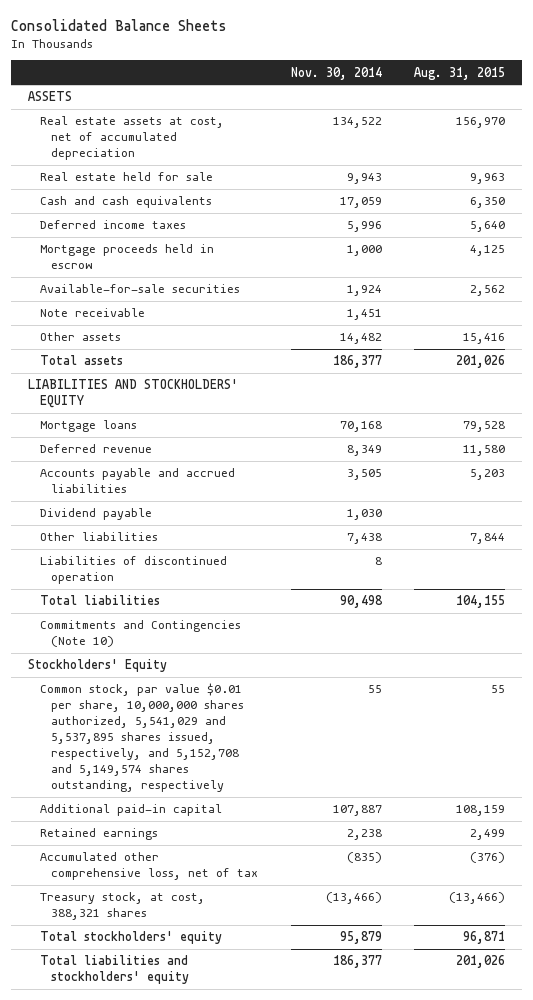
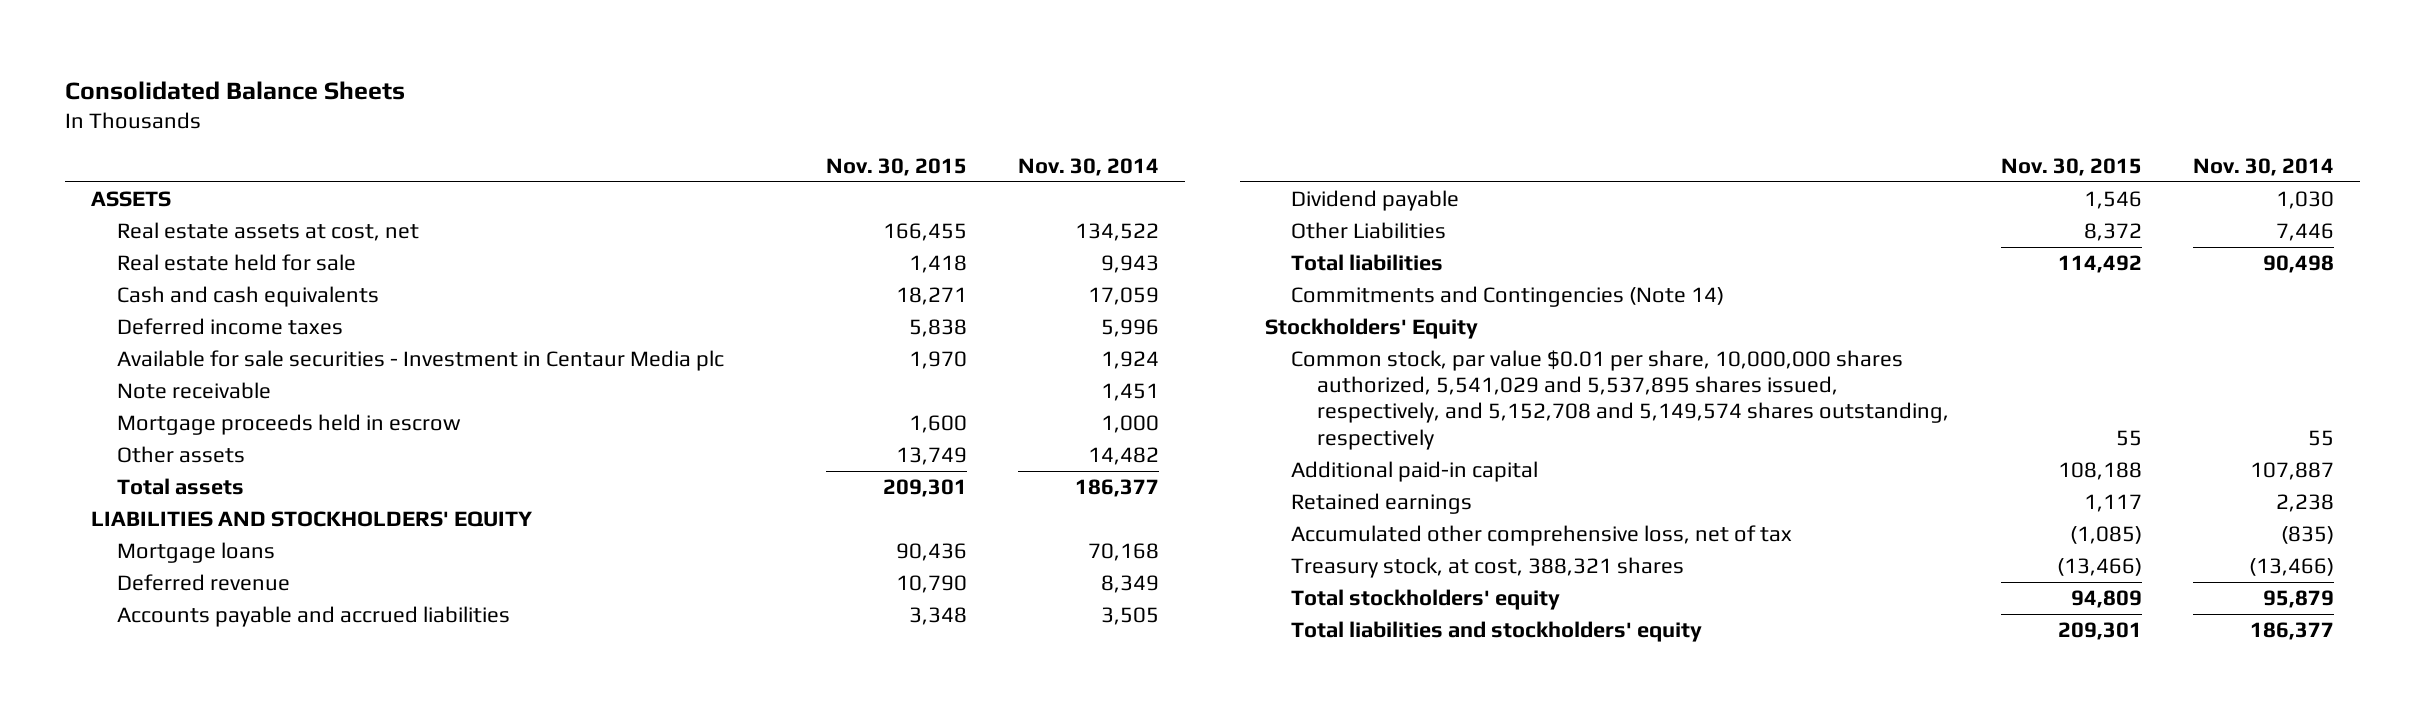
[414,66,506,80] Aug. 31, 2015 -> none
none -> [825,157,967,176] Nov. 30, 2015
[39,116,224,161] Real estate assets at cost, net of accumulated depreciation -> [116,221,419,241] Real estate assets at cost, net
[39,284,240,294] Available-for-sale securities -> [116,349,724,371] Available for sale securities - Investment in Centaur Media plc
[39,244,214,270] Mortgage proceeds held in escrow -> [116,413,461,435] Mortgage proceeds held in escrow
[39,556,227,585] Liabilities of discontinued operation -> none
[39,532,158,542] Other liabilities -> [1291,221,1447,239] Other Liabilities
[346,533,382,545] 7,438 -> [2276,222,2335,241] 7,446
[39,620,241,648] Commitments and Contingencies (Note 10) -> [1291,285,1725,307] Commitments and Contingencies (Note 14)

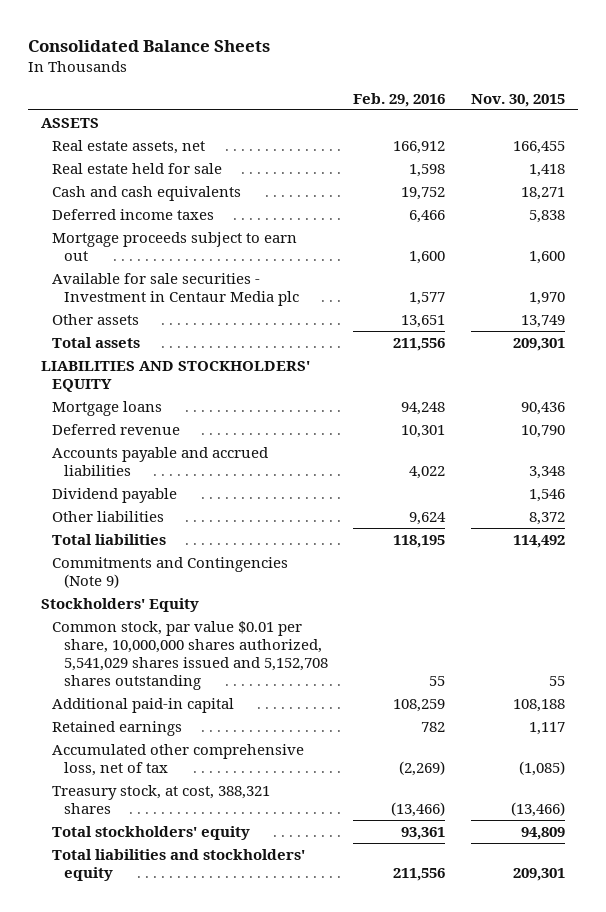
[1018,157,1160,176] Nov. 30, 2014 -> none
none -> [353,92,446,107] Feb. 29, 2016
[116,221,419,241] Real estate assets at cost, net -> [52,139,206,154] Real estate assets, net
none -> [52,231,298,261] Mortgage proceeds subject to earn out
[116,381,271,399] Note receivable -> none
[116,413,461,435] Mortgage proceeds held in escrow -> none
[1291,221,1447,239] Other Liabilities -> [52,510,165,522] Other liabilities
[1291,285,1725,307] Commitments and Contingencies (Note 14) -> [52,556,289,588] Commitments and Contingencies (Note 9)
[1291,349,1950,450] Common stock, par value $0.01 per share, 10,000,000 shares authorized, 5,541,029 and 5,537,895 shares issued, respectively, and 5,152,708 and 5,149,574 shares outstanding, respectively -> [52,620,328,690] Common stock, par value $0.01 per share, 10,000,000 shares authorized, 5,541,029 shares issued and 5,152,708 shares outstanding

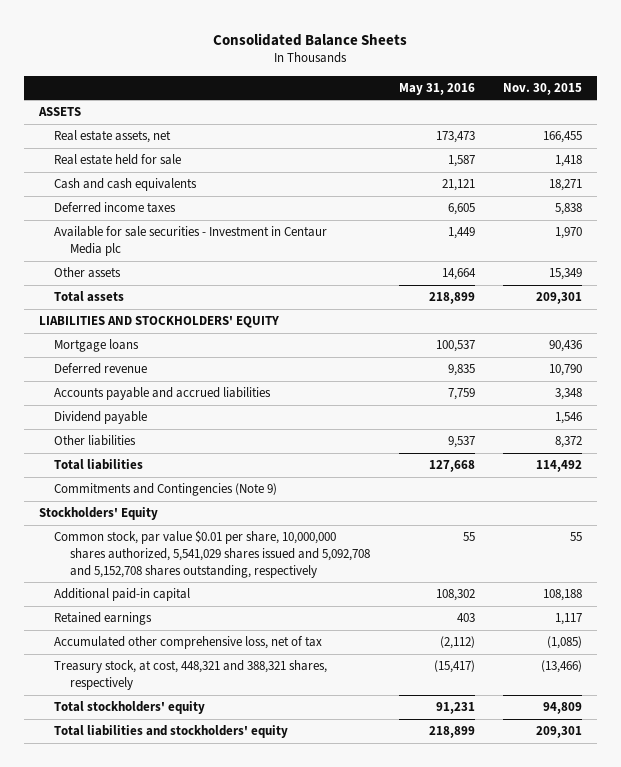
[353,92,446,107] Feb. 29, 2016 -> none
none -> [398,82,475,95] May 31, 2016
[52,231,298,261] Mortgage proceeds subject to earn out -> none
[521,314,566,328] 13,749 -> [549,268,583,281] 15,349
[52,620,328,690] Common stock, par value $0.01 per share, 10,000,000 shares authorized, 5,541,029 shares issued and 5,152,708 shares outstanding -> [54,530,371,579] Common stock, par value $0.01 per share, 10,000,000 shares authorized, 5,541,029 shares issued and 5,092,708 and 5,152,708 shares outstanding, respectively
[52,784,271,814] Treasury stock, at cost, 388,321 shares -> [54,660,328,691] Treasury stock, at cost, 448,321 and 388,321 shares, respectively

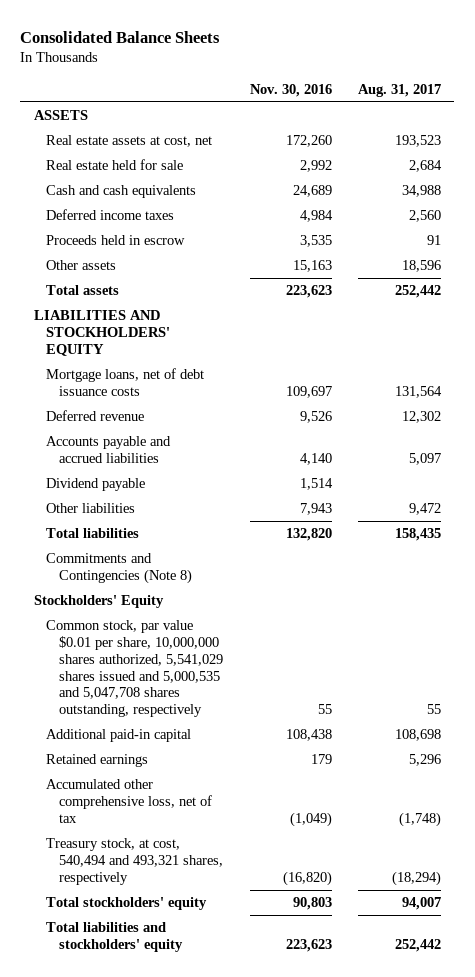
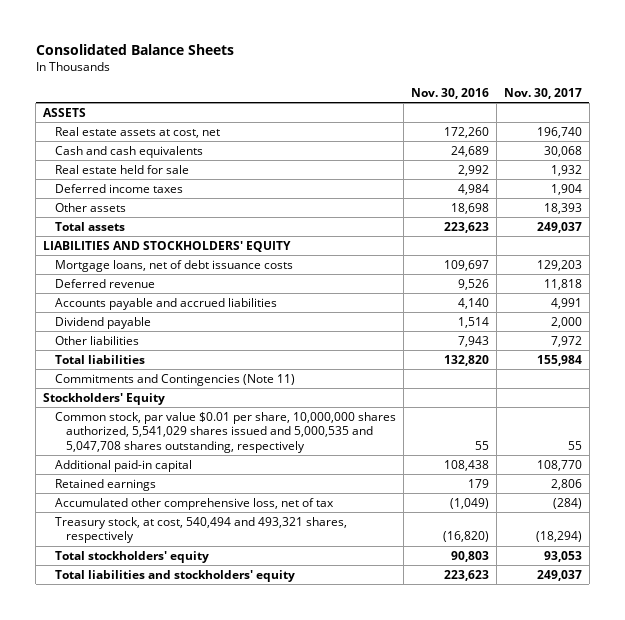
[358,83,442,97] Aug. 31, 2017 -> none
none -> [503,87,582,99] Nov. 30, 2017
[46,159,184,171] Real estate held for sale -> [54,164,189,174] Real estate held for sale
[46,235,186,246] Proceeds held in escrow -> none
[292,260,332,273] 15,163 -> [450,202,489,214] 18,698
[46,553,193,585] Commitments and Contingencies (Note 8) -> [54,373,295,386] Commitments and Contingencies (Note 11)

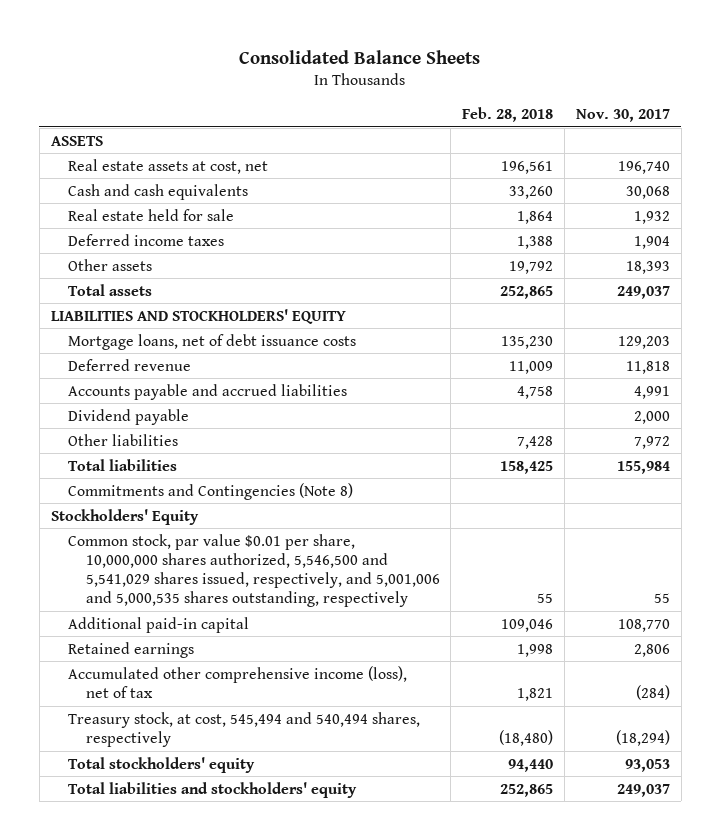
[410,87,489,99] Nov. 30, 2016 -> none
none -> [462,106,554,122] Feb. 28, 2018
[54,373,295,386] Commitments and Contingencies (Note 11) -> [68,482,354,500] Commitments and Contingencies (Note 8)
[54,411,396,453] Common stock, par value $0.01 per share, 10,000,000 shares authorized, 5,541,029 shares issued and 5,000,535 and 5,047,708 shares outstanding, respectively -> [68,533,440,608] Common stock, par value $0.01 per share, 10,000,000 shares authorized, 5,546,500 and 5,541,029 shares issued, respectively, and 5,001,006 and 5,000,535 shares outstanding, respectively
[54,497,334,510] Accumulated other comprehensive loss, net of tax -> [68,665,408,698] Accumulated other comprehensive income (loss), net of tax
[54,516,347,544] Treasury stock, at cost, 540,494 and 493,321 shares, respectively -> [68,711,421,747] Treasury stock, at cost, 545,494 and 540,494 shares, respectively

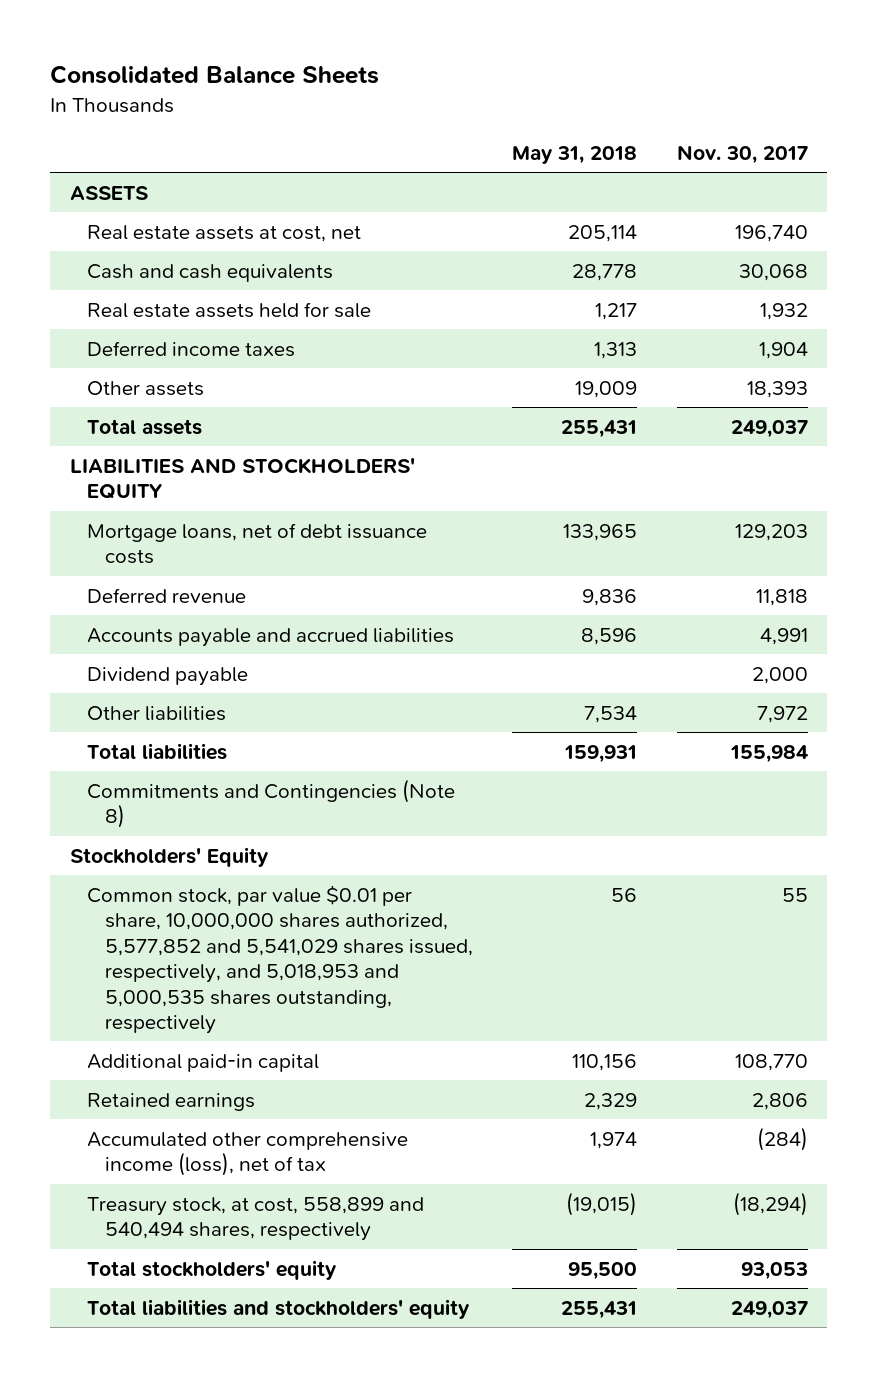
[462,106,554,122] Feb. 28, 2018 -> none
none -> [512,145,638,164] May 31, 2018
[68,208,235,221] Real estate held for sale -> [87,301,372,318] Real estate assets held for sale
[68,533,440,608] Common stock, par value $0.01 per share, 10,000,000 shares authorized, 5,546,500 and 5,541,029 shares issued, respectively, and 5,001,006 and 5,000,535 shares outstanding, respectively -> [87,884,473,1034] Common stock, par value $0.01 per share, 10,000,000 shares authorized, 5,577,852 and 5,541,029 shares issued, respectively, and 5,018,953 and 5,000,535 shares outstanding, respectively
[68,711,421,747] Treasury stock, at cost, 545,494 and 540,494 shares, respectively -> [87,1196,425,1242] Treasury stock, at cost, 558,899 and 540,494 shares, respectively

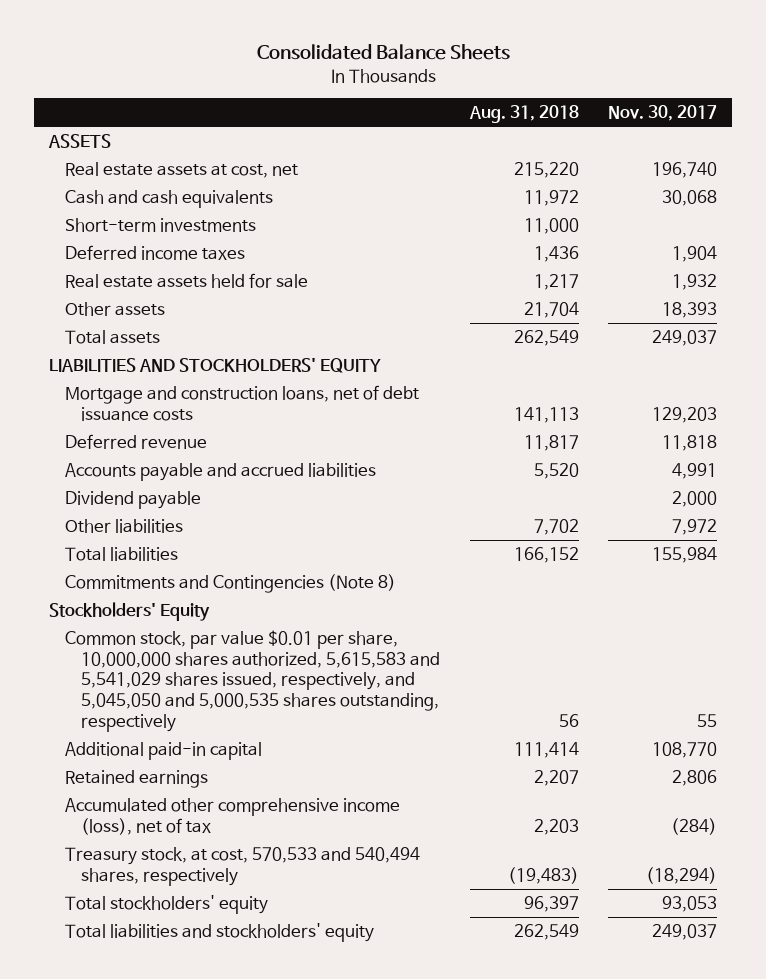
[512,145,638,164] May 31, 2018 -> none
none -> [468,105,579,124] Aug. 31, 2018
none -> [64,218,256,233] Short-term investments
[87,301,372,318] Real estate assets held for sale -> [64,273,308,289] Real estate assets held for sale
[87,522,428,565] Mortgage loans, net of debt issuance costs -> [64,385,419,421] Mortgage and construction loans, net of debt issuance costs
[87,884,473,1034] Common stock, par value $0.01 per share, 10,000,000 shares authorized, 5,577,852 and 5,541,029 shares issued, respectively, and 5,018,953 and 5,000,535 shares outstanding, respectively -> [64,630,441,732] Common stock, par value $0.01 per share, 10,000,000 shares authorized, 5,615,583 and 5,541,029 shares issued, respectively, and 5,045,050 and 5,000,535 shares outstanding, respectively
[87,1196,425,1242] Treasury stock, at cost, 558,899 and 540,494 shares, respectively -> [64,847,420,886] Treasury stock, at cost, 570,533 and 540,494 shares, respectively

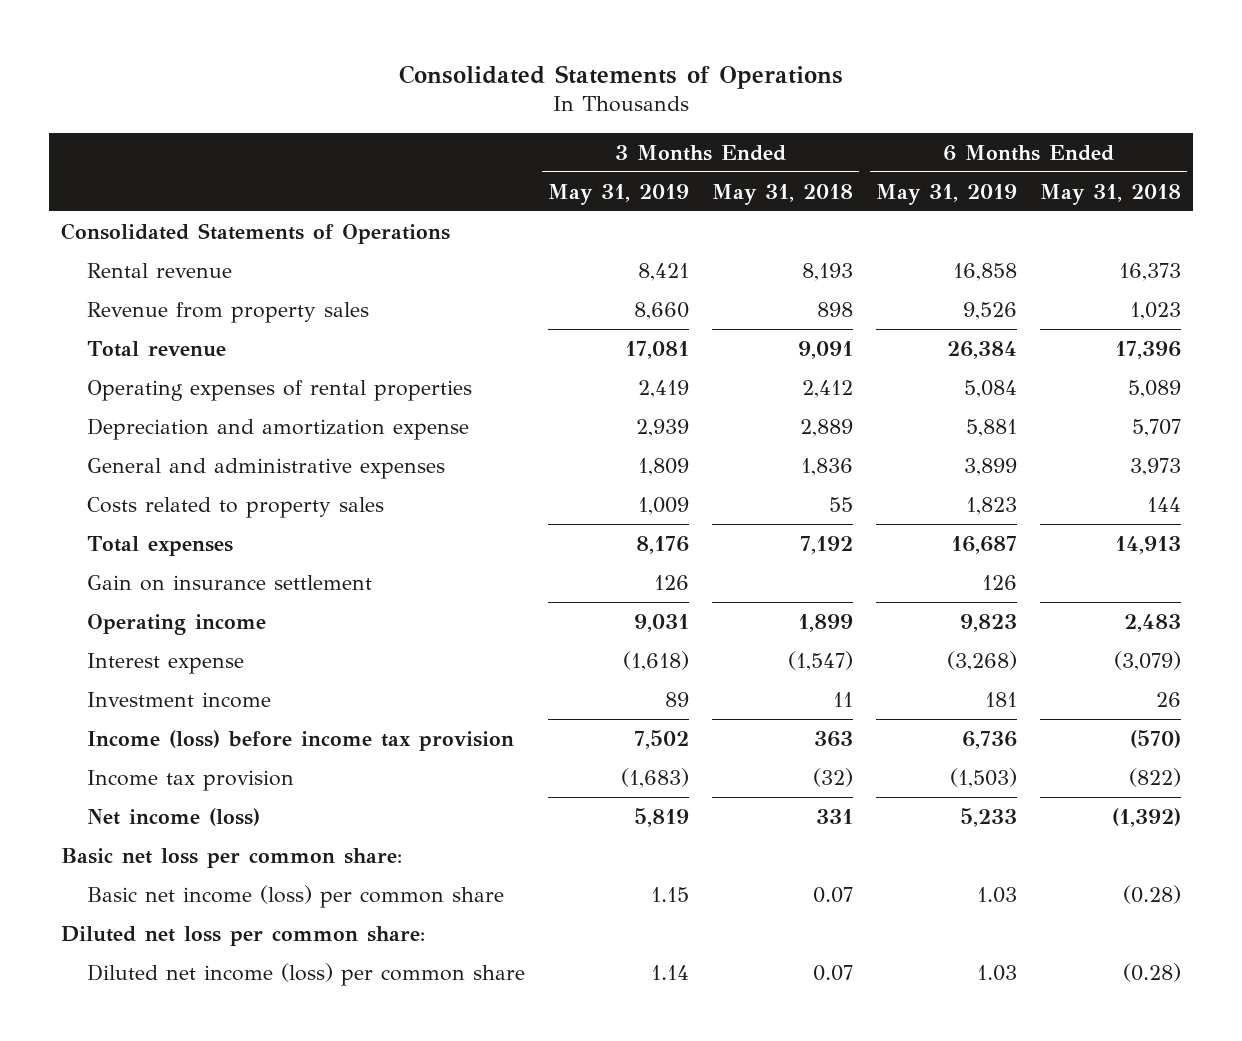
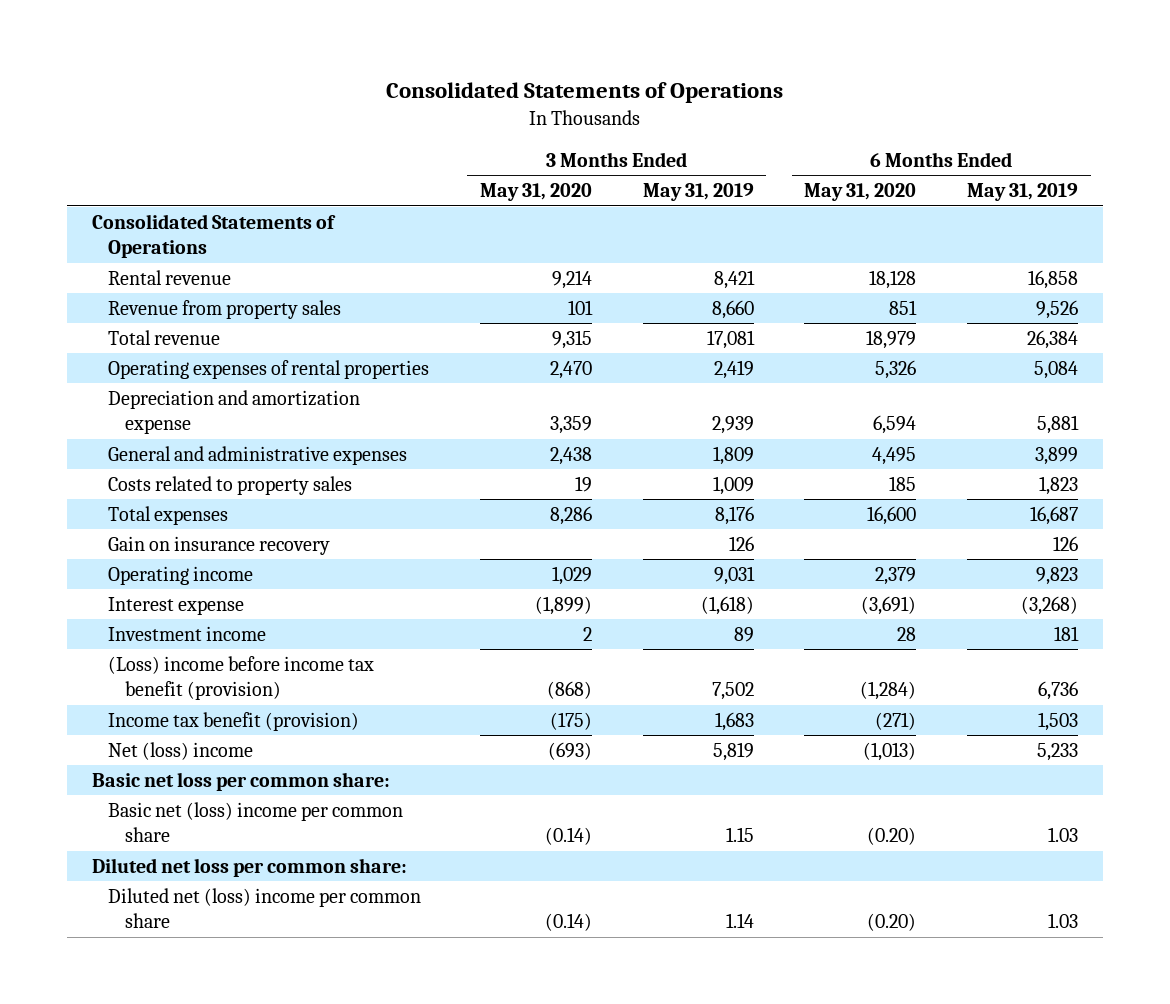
[712,183,854,205] May 31, 2018 -> none
[1040,183,1182,205] May 31, 2018 -> none
none -> [480,183,593,202] May 31, 2020
none -> [804,183,917,202] May 31, 2020
[86,574,372,591] Gain on insurance settlement -> [108,536,331,556] Gain on insurance recovery
[86,729,514,751] Income (loss) before income tax provision -> [108,656,375,701] (Loss) income before income tax benefit (provision)
[86,769,294,791] Income tax provision -> [108,712,360,732] Income tax benefit (provision)
[620,767,689,788] (1,683) -> [714,712,754,732] 1,683
[950,767,1018,788] (1,503) -> [1038,712,1079,732] 1,503
[86,807,260,826] Net income (loss) -> [108,742,254,761] Net (loss) income
[86,884,504,908] Basic net income (loss) per common share -> [108,802,404,843] Basic net (loss) income per common share
[86,962,525,986] Diluted net income (loss) per common share -> [108,888,422,929] Diluted net (loss) income per common share

